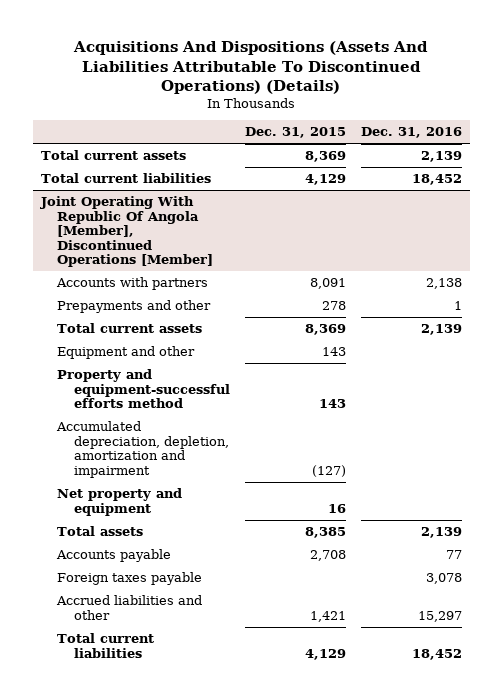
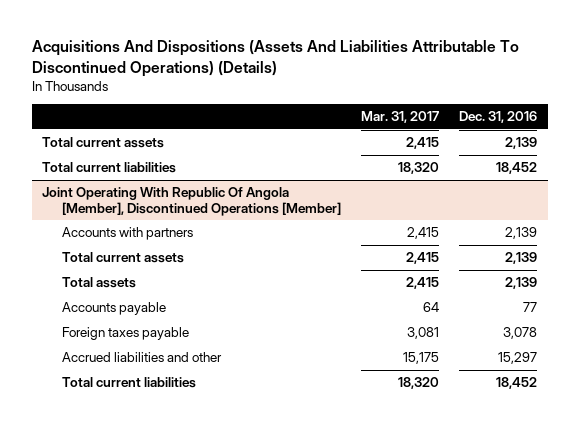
[245,127,347,139] Dec. 31, 2015 -> none
none -> [361,111,440,124] Mar. 31, 2017
[57,300,212,314] Prepayments and other -> none
[426,278,463,290] 2,138 -> [505,227,538,240] 2,139
[57,346,196,360] Equipment and other -> none
[57,369,231,409] Property and equipment-successful efforts method -> none
[56,421,230,478] Accumulated depreciation, depletion, amortization and impairment -> none
[57,488,183,516] Net property and equipment -> none

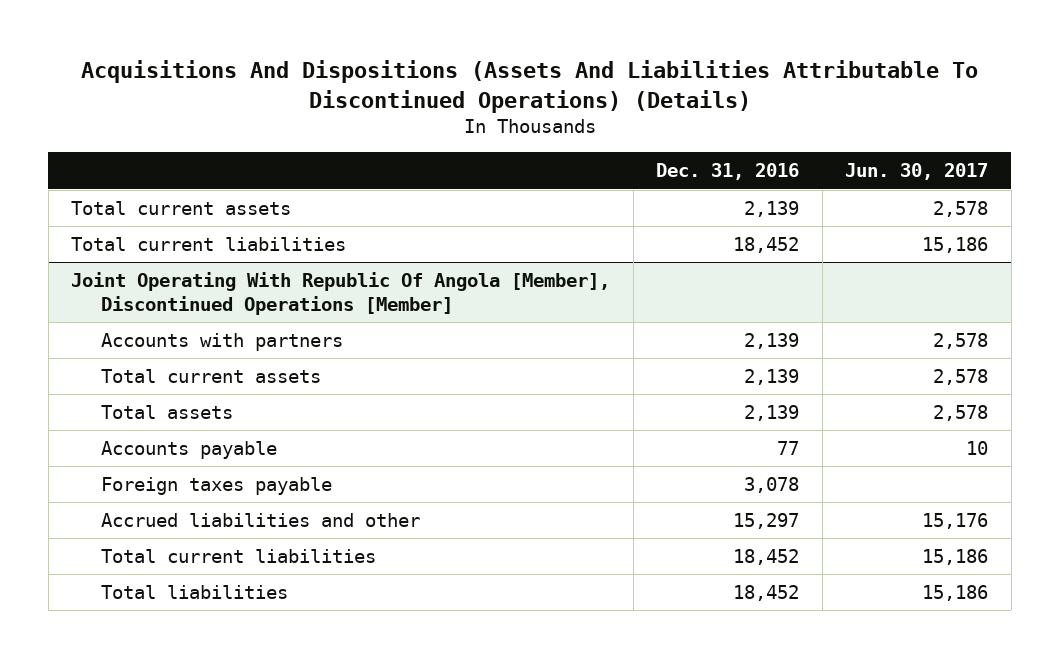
[361,111,440,124] Mar. 31, 2017 -> none
none -> [845,163,989,181] Jun. 30, 2017
none -> [101,585,289,600] Total liabilities

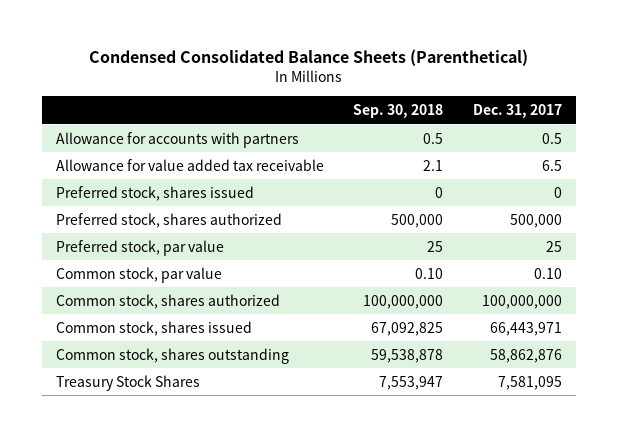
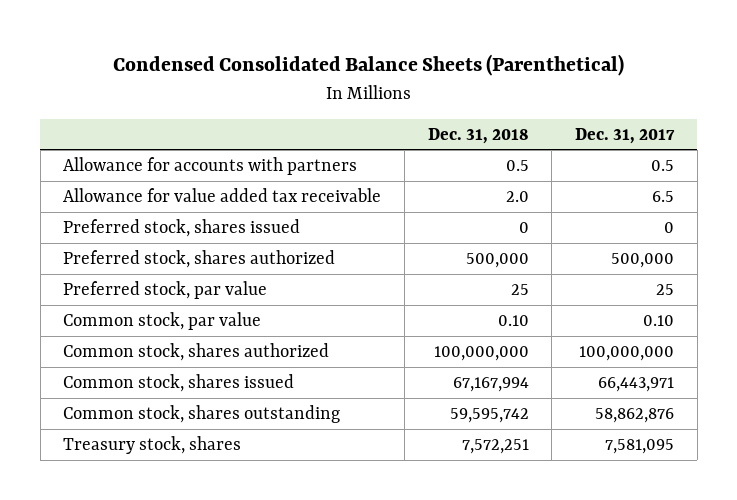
[353,104,444,119] Sep. 30, 2018 -> none
none -> [427,127,529,144] Dec. 31, 2018
[56,374,201,391] Treasury Stock Shares -> [63,436,242,455] Treasury stock, shares

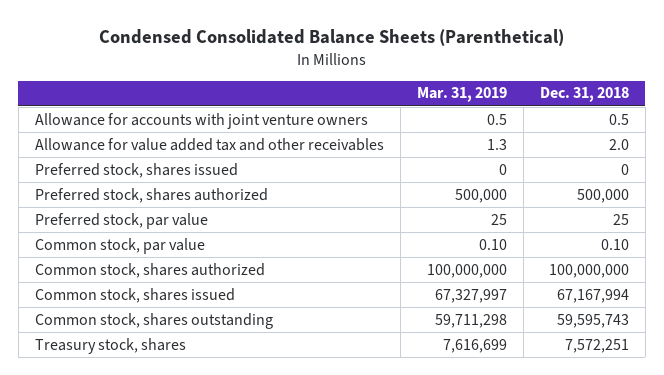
[574,127,675,144] Dec. 31, 2017 -> none
none -> [416,87,507,103] Mar. 31, 2019
[63,157,358,176] Allowance for accounts with partners -> [34,112,368,129] Allowance for accounts with joint venture owners
[63,188,382,203] Allowance for value added tax receivable -> [34,137,384,151] Allowance for value added tax and other receivables
[449,408,529,424] 59,595,742 -> [556,313,629,328] 59,595,743

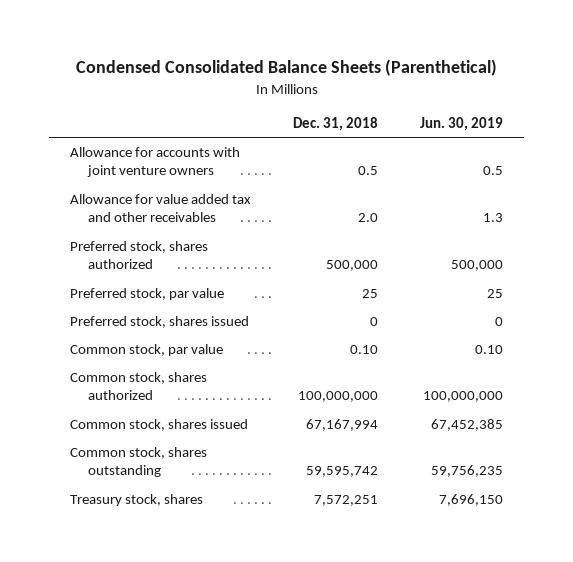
[416,87,507,103] Mar. 31, 2019 -> none
none -> [419,116,503,131] Jun. 30, 2019
[34,162,238,178] Preferred stock, shares issued -> [70,316,250,329] Preferred stock, shares issued
[556,313,629,328] 59,595,743 -> [306,466,379,478] 59,595,742

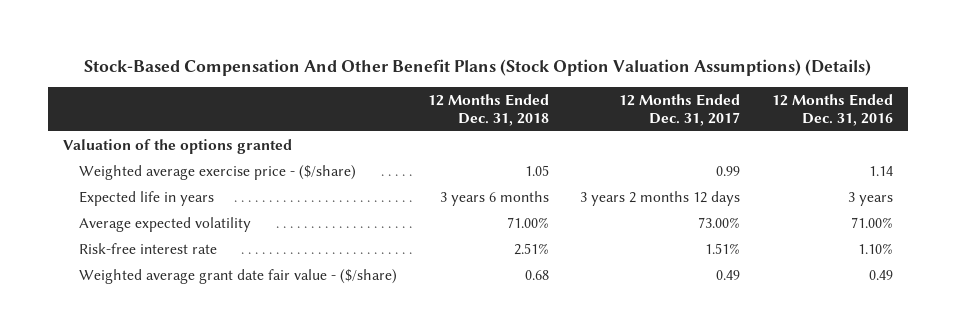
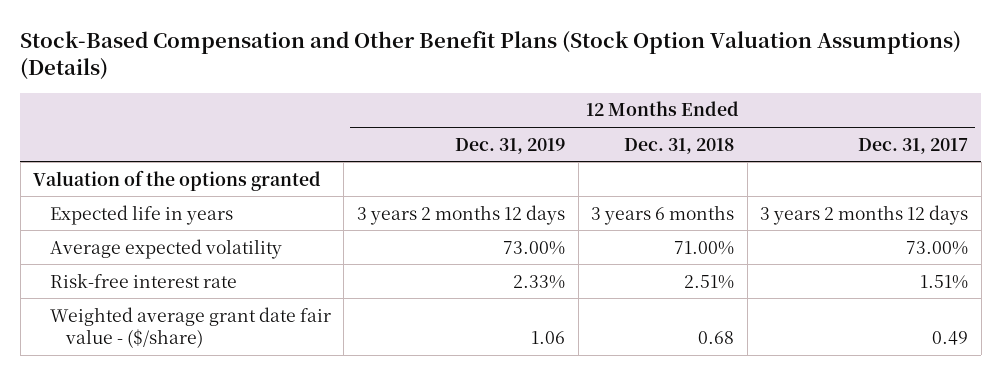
[83,58,871,76] Stock-Based Compensation And Other Benefit Plans (Stock Option Valuation Assumptions) (Details) -> [20,30,962,81] Stock-Based Compensation and Other Benefit Plans (Stock Option Valuation Assumptions) (Details)
[771,93,893,126] 12 Months Ended Dec. 31, 2016 -> none
none -> [454,137,565,154] Dec. 31, 2019
[78,164,356,180] Weighted average exercise price - ($/share) -> none

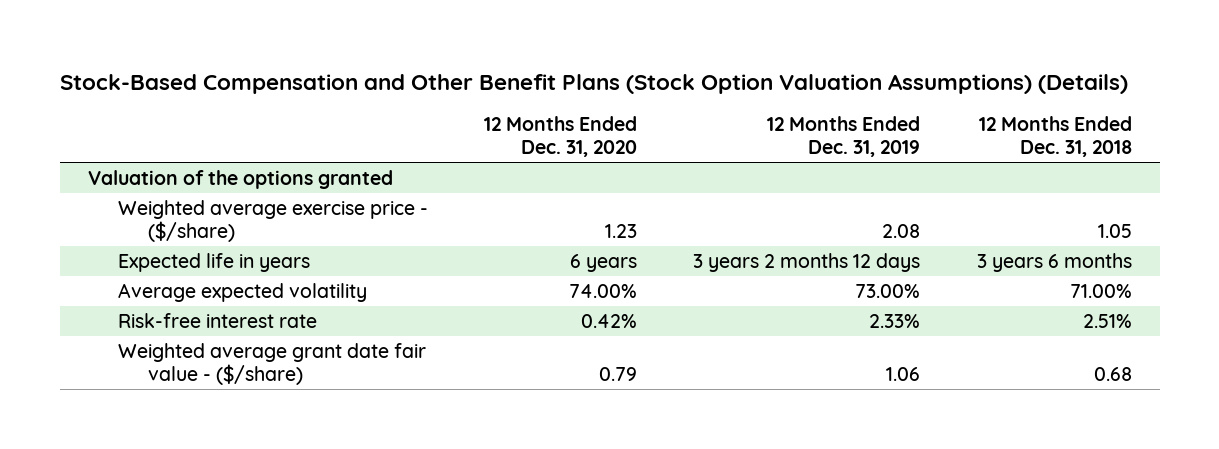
[858,137,969,154] Dec. 31, 2017 -> none
none -> [484,116,638,158] 12 Months Ended Dec. 31, 2020
none -> [118,199,429,242] Weighted average exercise price - ($/share)

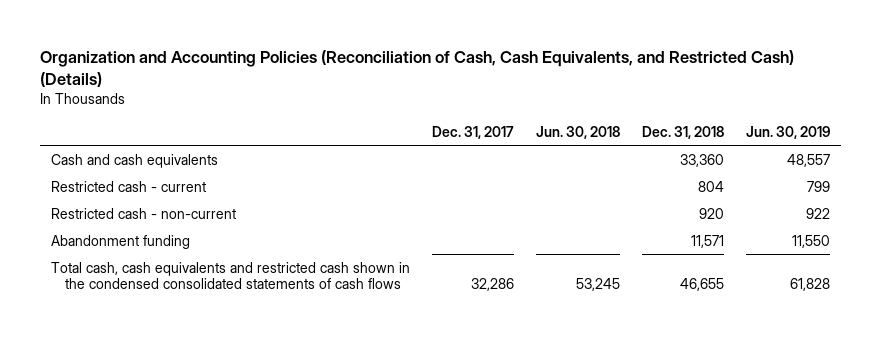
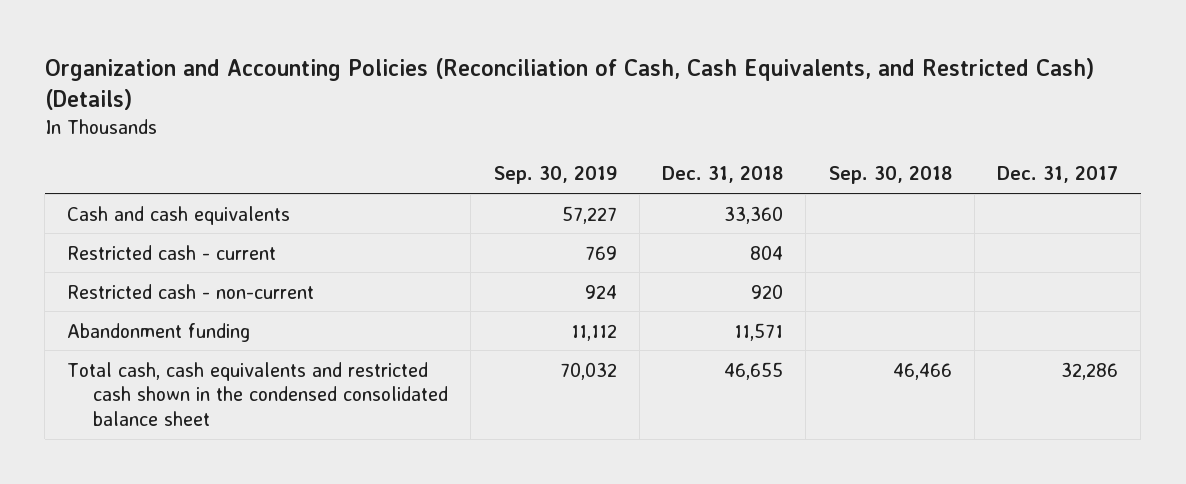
[536,125,621,139] Jun. 30, 2018 -> none
[745,125,830,139] Jun. 30, 2019 -> none
none -> [493,166,617,185] Sep. 30, 2019
none -> [828,166,952,185] Sep. 30, 2018
[51,261,411,290] Total cash, cash equivalents and restricted cash shown in the condensed consolidated statements of cash flows -> [67,361,449,426] Total cash, cash equivalents and restricted cash shown in the condensed consolidated balance sheet

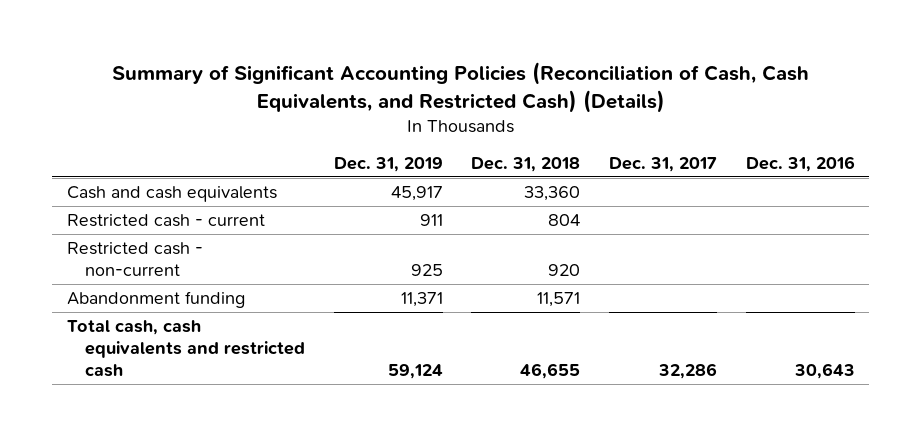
[44,57,1094,110] Organization and Accounting Policies (Reconciliation of Cash, Cash Equivalents, and Restricted Cash) (Details) -> [111,61,809,113] Summary of Significant Accounting Policies (Reconciliation of Cash, Cash Equivalents, and Restricted Cash) (Details)
[493,166,617,185] Sep. 30, 2019 -> none
[828,166,952,185] Sep. 30, 2018 -> none
none -> [333,157,443,173] Dec. 31, 2019
none -> [745,156,855,173] Dec. 31, 2016
[67,361,449,426] Total cash, cash equivalents and restricted cash shown in the condensed consolidated balance sheet -> [66,319,306,378] Total cash, cash equivalents and restricted cash

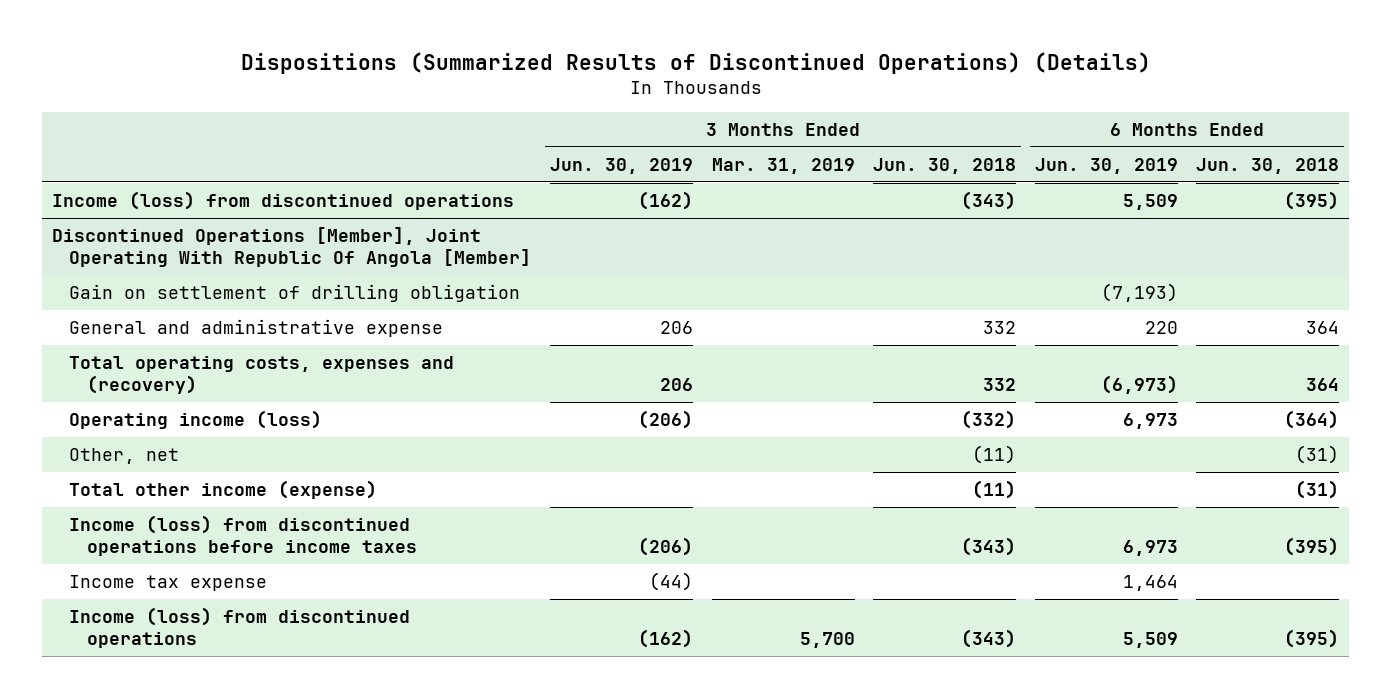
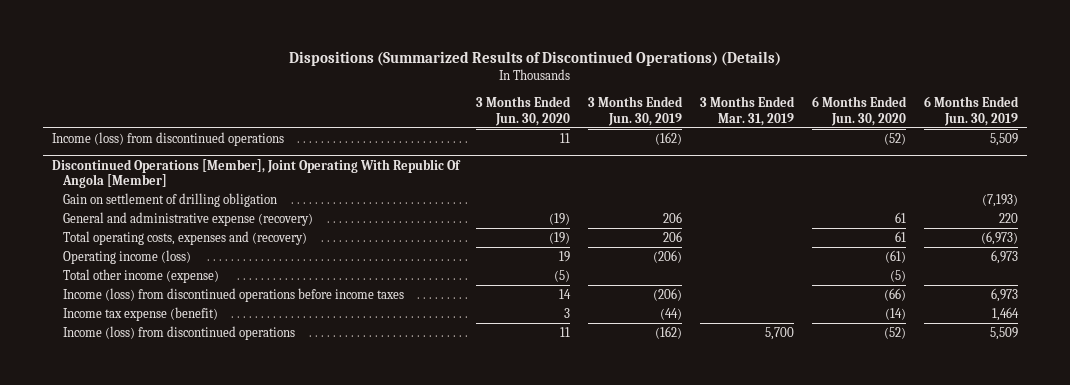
[873,157,1017,174] Jun. 30, 2018 -> none
[1196,157,1340,174] Jun. 30, 2018 -> none
none -> [476,96,572,126] 3 Months Ended Jun. 30, 2020
none -> [812,96,908,126] 6 Months Ended Jun. 30, 2020
[69,319,444,338] General and administrative expense -> [63,211,314,226] General and administrative expense (recovery)
[69,448,180,465] Other, net -> none
[69,575,268,592] Income tax expense -> [63,306,219,321] Income tax expense (benefit)

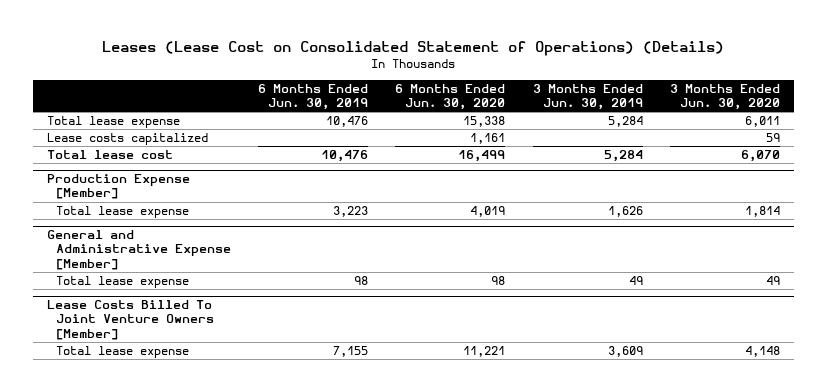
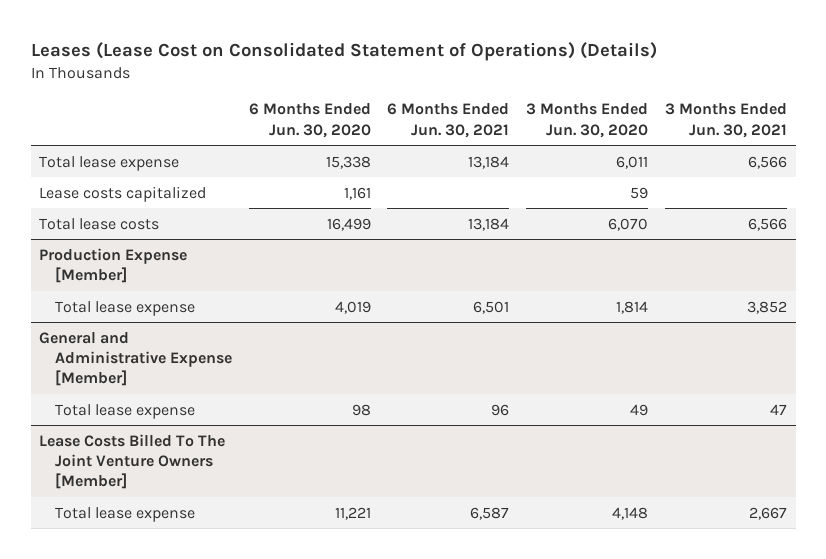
[258,84,369,111] 6 Months Ended Jun. 30, 2019 -> none
[532,84,643,111] 3 Months Ended Jun. 30, 2019 -> none
none -> [387,103,510,138] 6 Months Ended Jun. 30, 2021
none -> [665,103,788,138] 3 Months Ended Jun. 30, 2021
[46,150,173,160] Total lease cost -> [39,217,160,230] Total lease costs
[46,300,214,340] Lease Costs Billed To Joint Venture Owners [Member] -> [39,433,226,490] Lease Costs Billed To The Joint Venture Owners [Member]

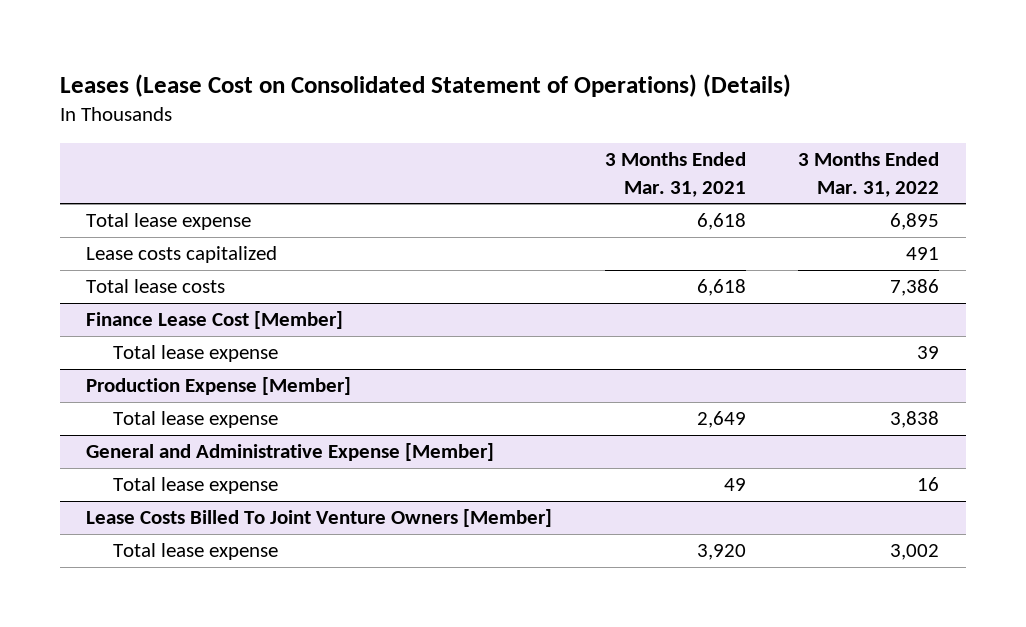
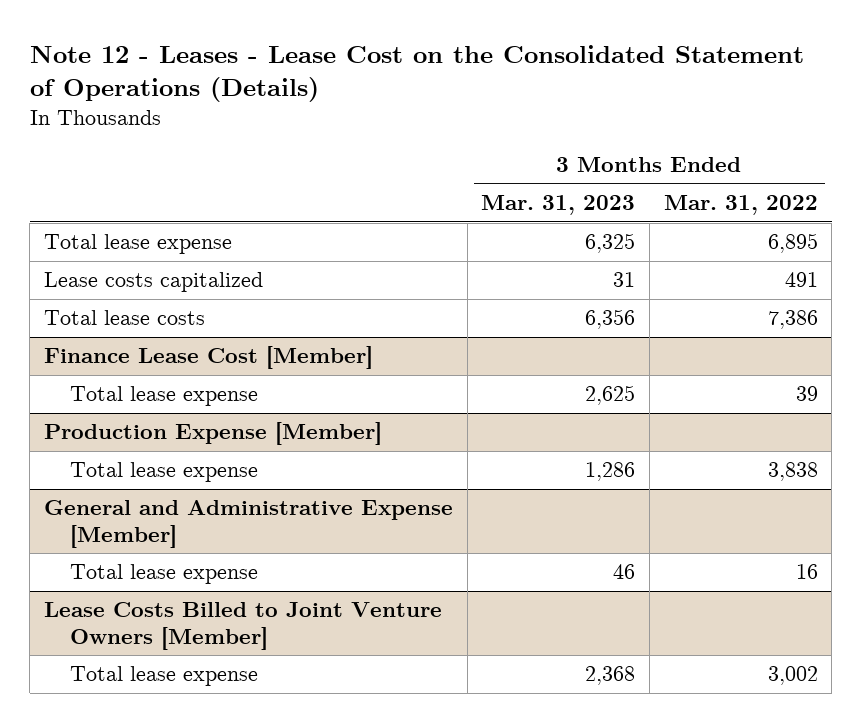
[60,73,792,97] Leases (Lease Cost on Consolidated Statement of Operations) (Details) -> [29,44,804,102] Note 12 - Leases - Lease Cost on the Consolidated Statement of Operations (Details)
[604,152,746,197] 3 Months Ended Mar. 31, 2021 -> none
none -> [481,195,636,216] Mar. 31, 2023
[86,509,553,528] Lease Costs Billed To Joint Venture Owners [Member] -> [43,602,442,650] Lease Costs Billed to Joint Venture Owners [Member]

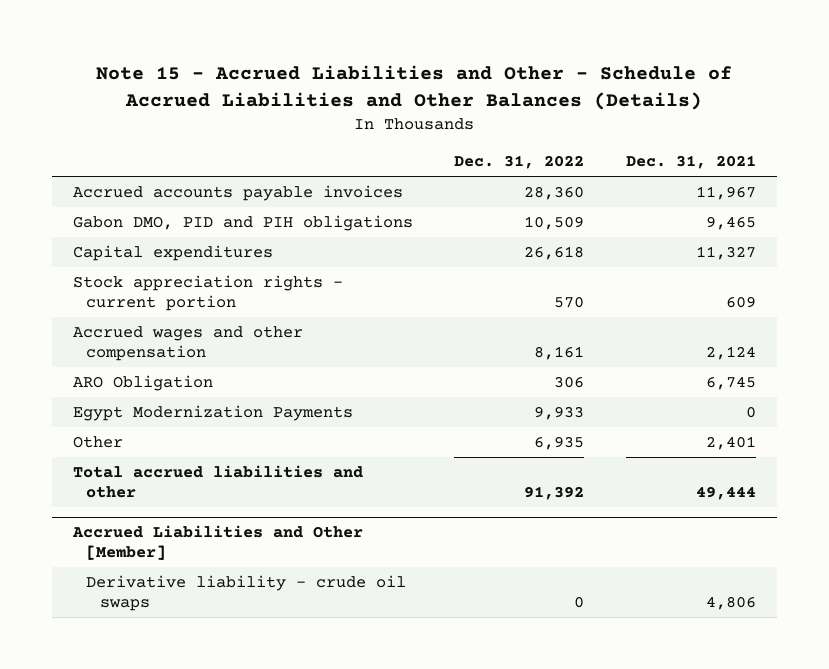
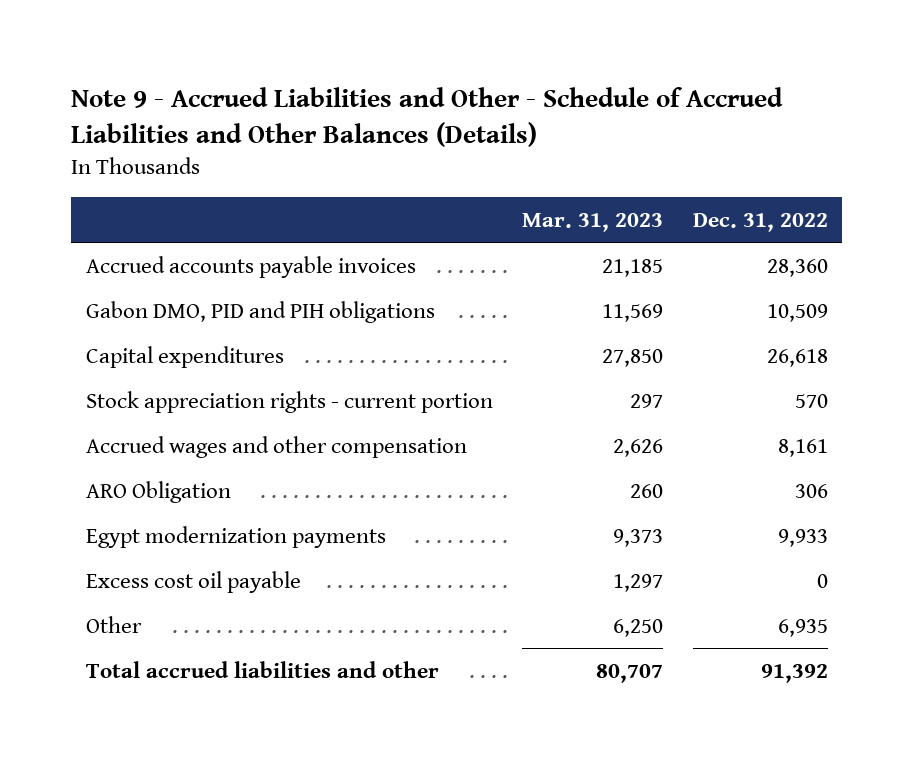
[96,64,733,110] Note 15 - Accrued Liabilities and Other - Schedule of Accrued Liabilities and Other Balances (Details) -> [71,87,784,147] Note 9 - Accrued Liabilities and Other - Schedule of Accrued Liabilities and Other Balances (Details)
[625,155,756,170] Dec. 31, 2021 -> none
none -> [522,212,664,232] Mar. 31, 2023
[72,405,353,422] Egypt Modernization Payments -> [86,525,387,548] Egypt modernization payments
none -> [86,570,302,593] Excess cost oil payable
[71,525,363,561] Accrued Liabilities and Other [Member] -> none
[86,575,407,612] Derivative liability - crude oil swaps -> none

